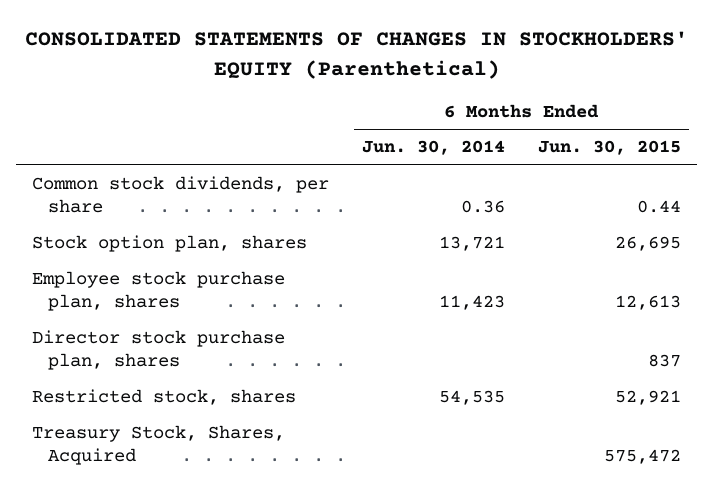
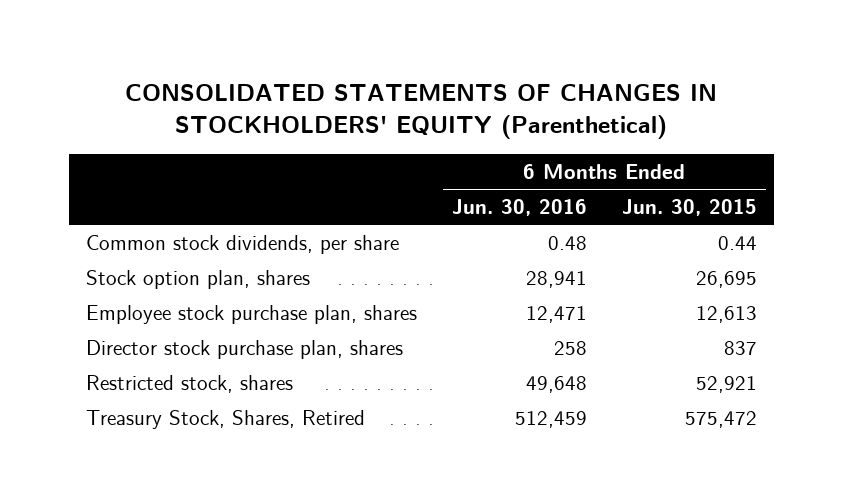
[362,140,506,156] Jun. 30, 2014 -> none
none -> [451,199,587,217] Jun. 30, 2016
[32,425,286,466] Treasury Stock, Shares, Acquired -> [86,409,366,429] Treasury Stock, Shares, Retired

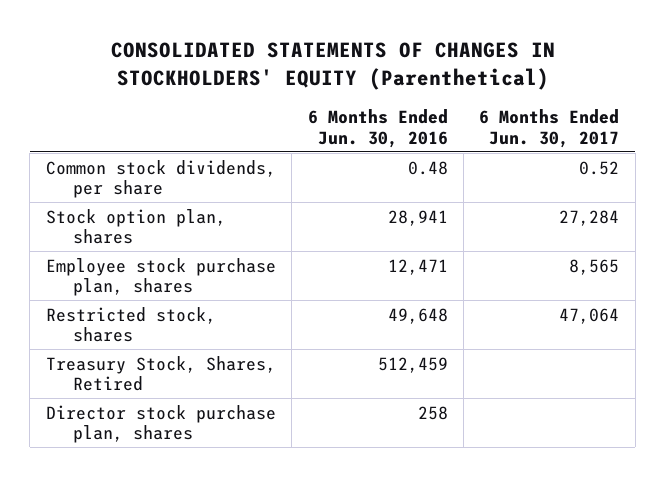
[621,199,757,217] Jun. 30, 2015 -> none
none -> [479,109,620,148] 6 Months Ended Jun. 30, 2017
[86,339,404,359] Director stock purchase plan, shares -> [45,404,276,444] Director stock purchase plan, shares

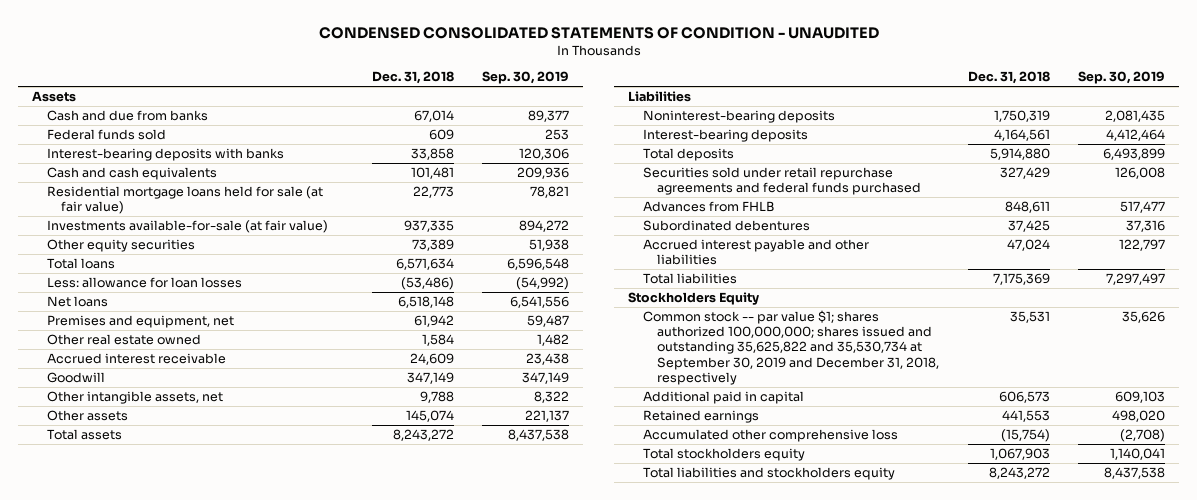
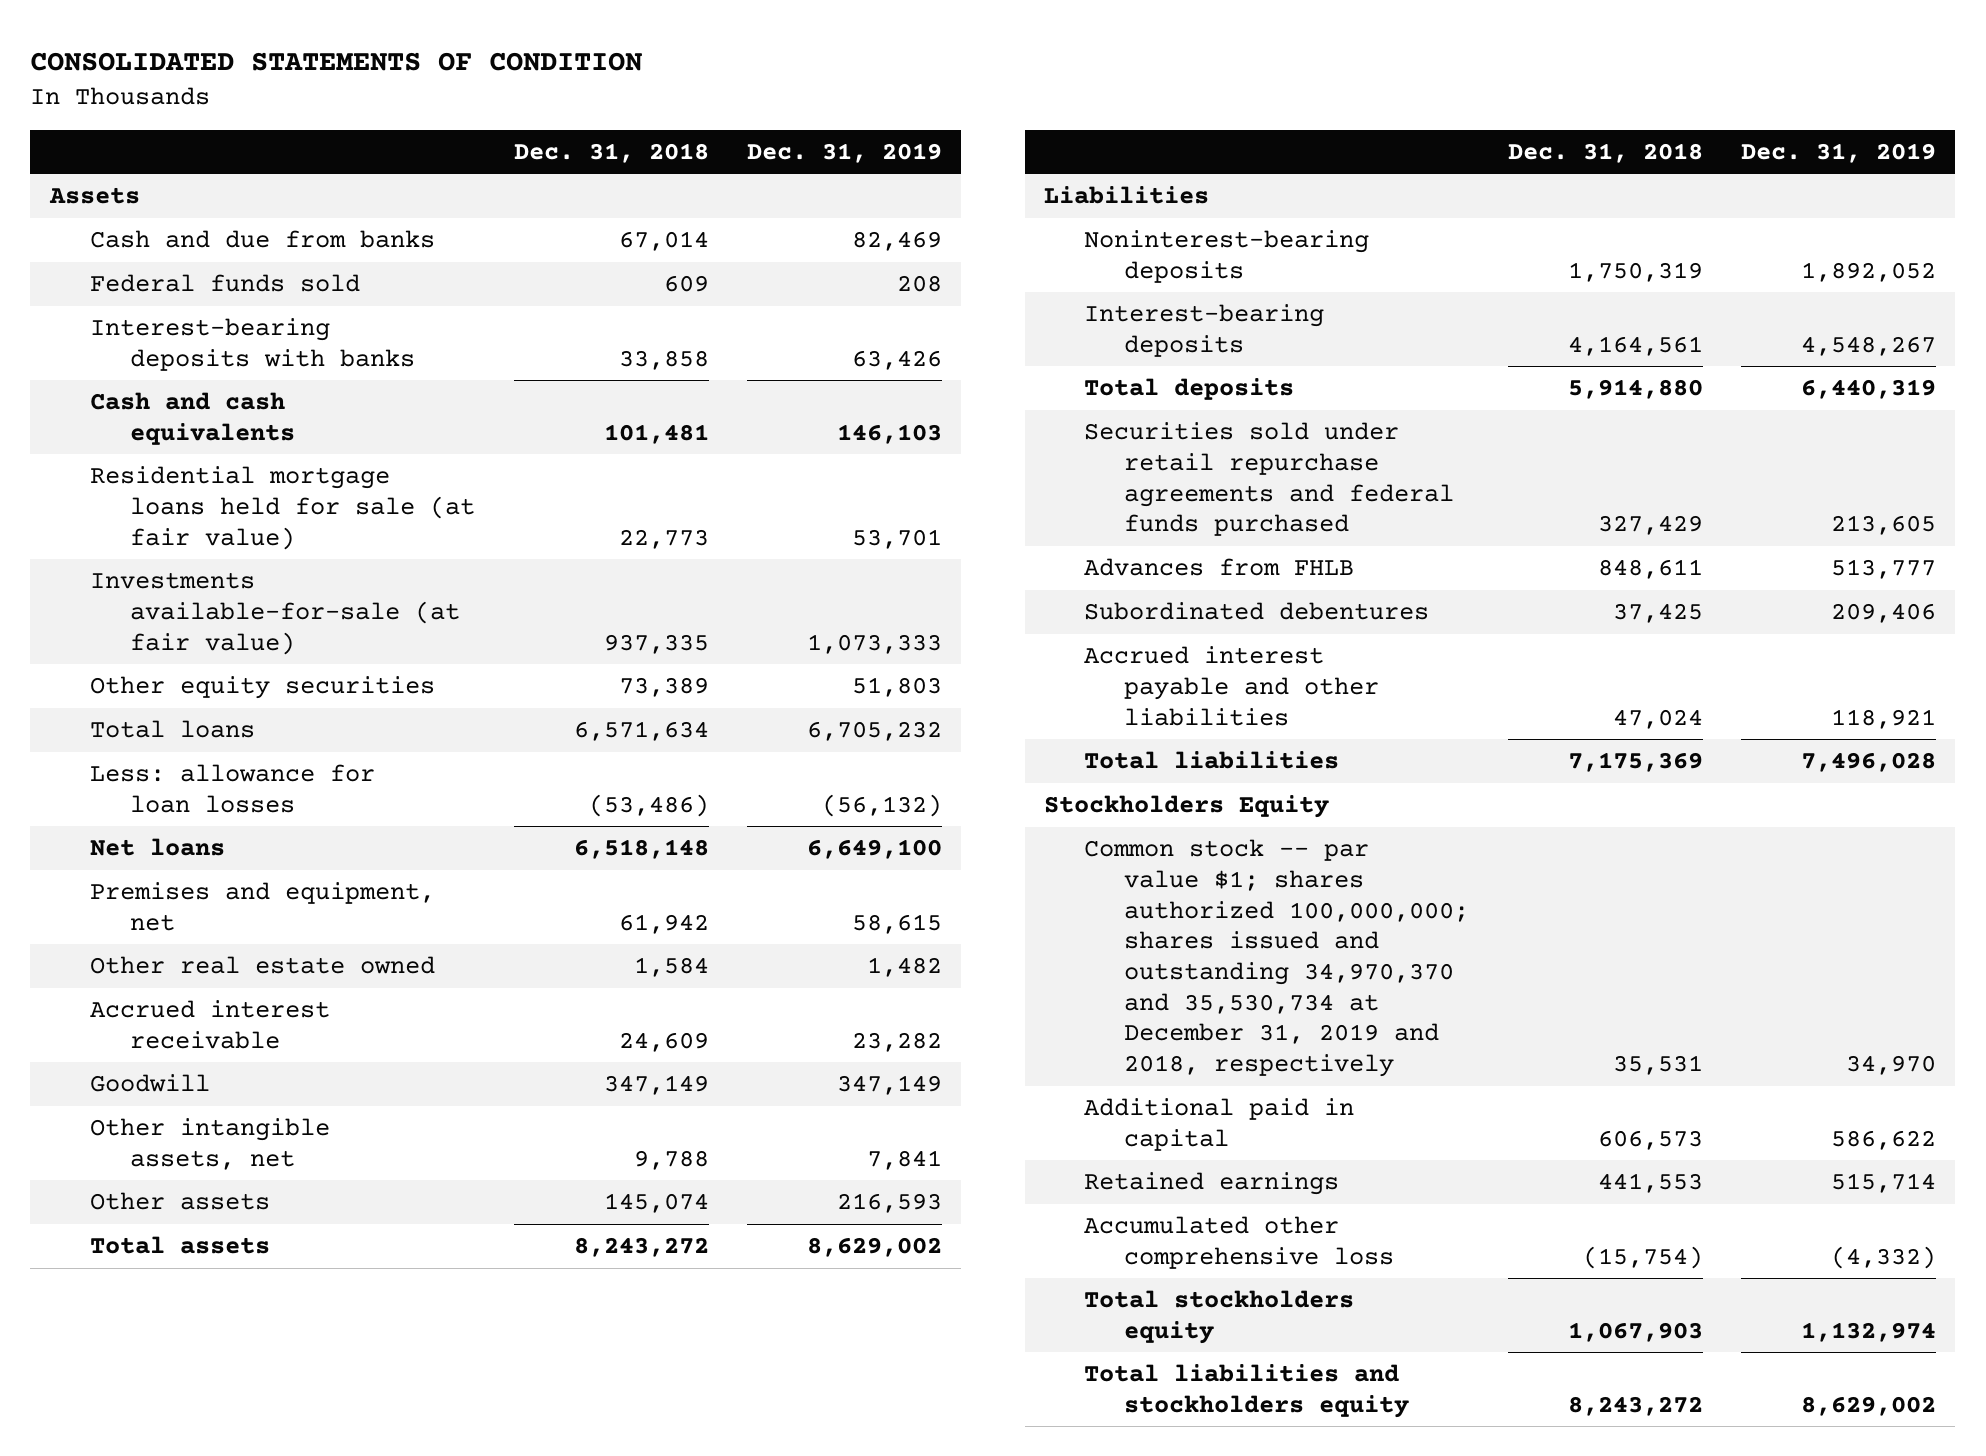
[318,26,879,39] CONDENSED CONSOLIDATED STATEMENTS OF CONDITION - UNAUDITED -> [30,51,643,71] CONSOLIDATED STATEMENTS OF CONDITION
[481,71,569,85] Sep. 30, 2019 -> none
none -> [746,142,942,163] Dec. 31, 2019
[642,310,940,385] Common stock -- par value $1; shares authorized 100,000,000; shares issued and outstanding 35,625,822 and 35,530,734 at September 30, 2019 and December 31, 2018, respectively -> [1084,839,1470,1078] Common stock -- par value $1; shares authorized 100,000,000; shares issued and outstanding 34,970,370 and 35,530,734 at December 31, 2019 and 2018, respectively

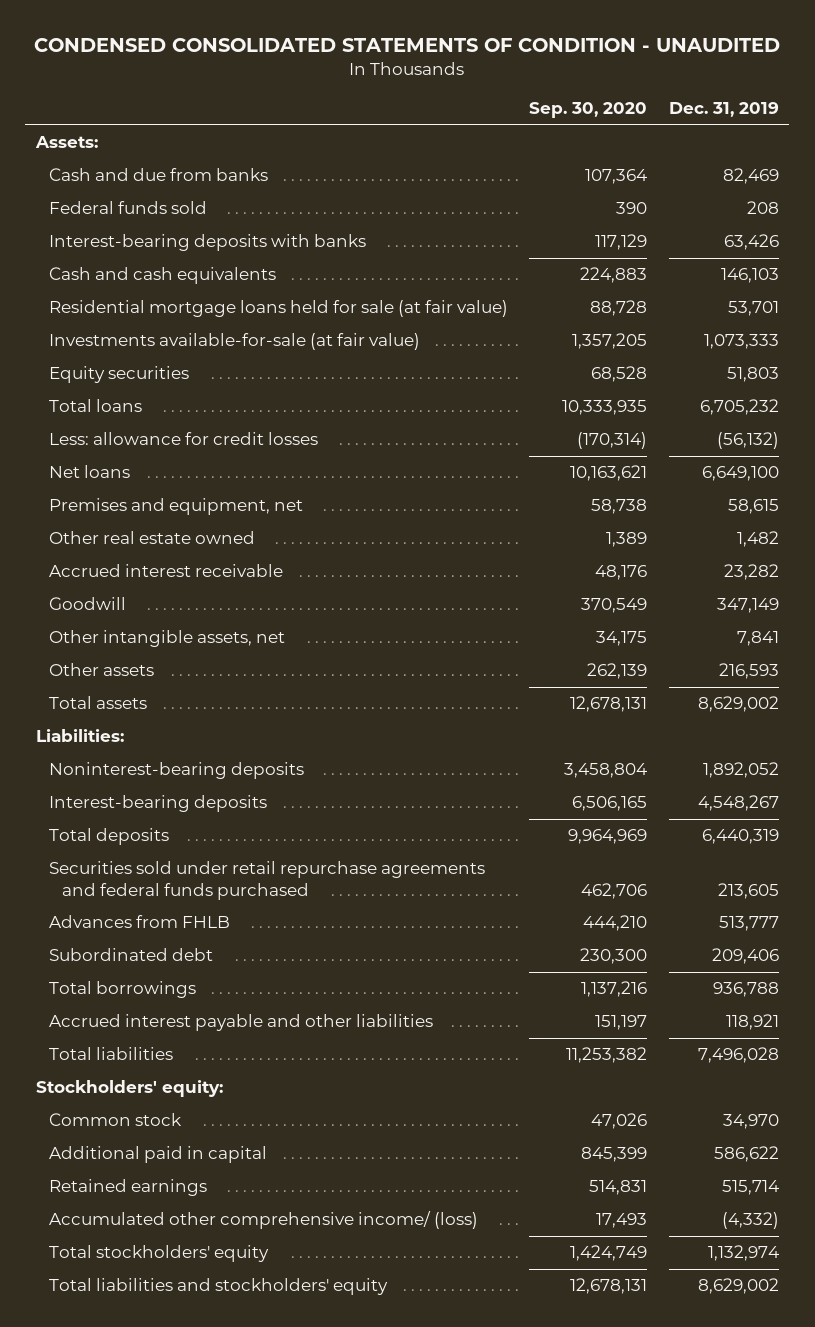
[30,51,643,71] CONSOLIDATED STATEMENTS OF CONDITION -> [34,37,781,52] CONDENSED CONSOLIDATED STATEMENTS OF CONDITION - UNAUDITED
[513,142,709,163] Dec. 31, 2018 -> none
none -> [529,102,648,119] Sep. 30, 2020
[48,187,140,205] Assets -> [35,136,99,149] Assets:
[89,676,435,700] Other equity securities -> [48,366,189,384] Equity securities
[89,764,375,813] Less: allowance for loan losses -> [48,432,318,446] Less: allowance for credit losses
[1043,186,1209,205] Liabilities -> [36,729,125,743] Liabilities:
[1084,602,1430,621] Subordinated debentures -> [48,948,213,962] Subordinated debt
none -> [48,981,196,999] Total borrowings
[1043,795,1329,819] Stockholders Equity -> [36,1080,224,1098] Stockholders' equity:
[1084,839,1470,1078] Common stock -- par value $1; shares authorized 100,000,000; shares issued and outstanding 34,970,370 and 35,530,734 at December 31, 2019 and 2018, respectively -> [48,1113,182,1127] Common stock
[1084,1216,1395,1269] Accumulated other comprehensive loss -> [48,1211,478,1230] Accumulated other comprehensive income/ (loss)
[1084,1290,1355,1344] Total stockholders equity -> [48,1245,269,1263] Total stockholders' equity
[1084,1364,1410,1418] Total liabilities and stockholders equity -> [48,1278,388,1296] Total liabilities and stockholders' equity

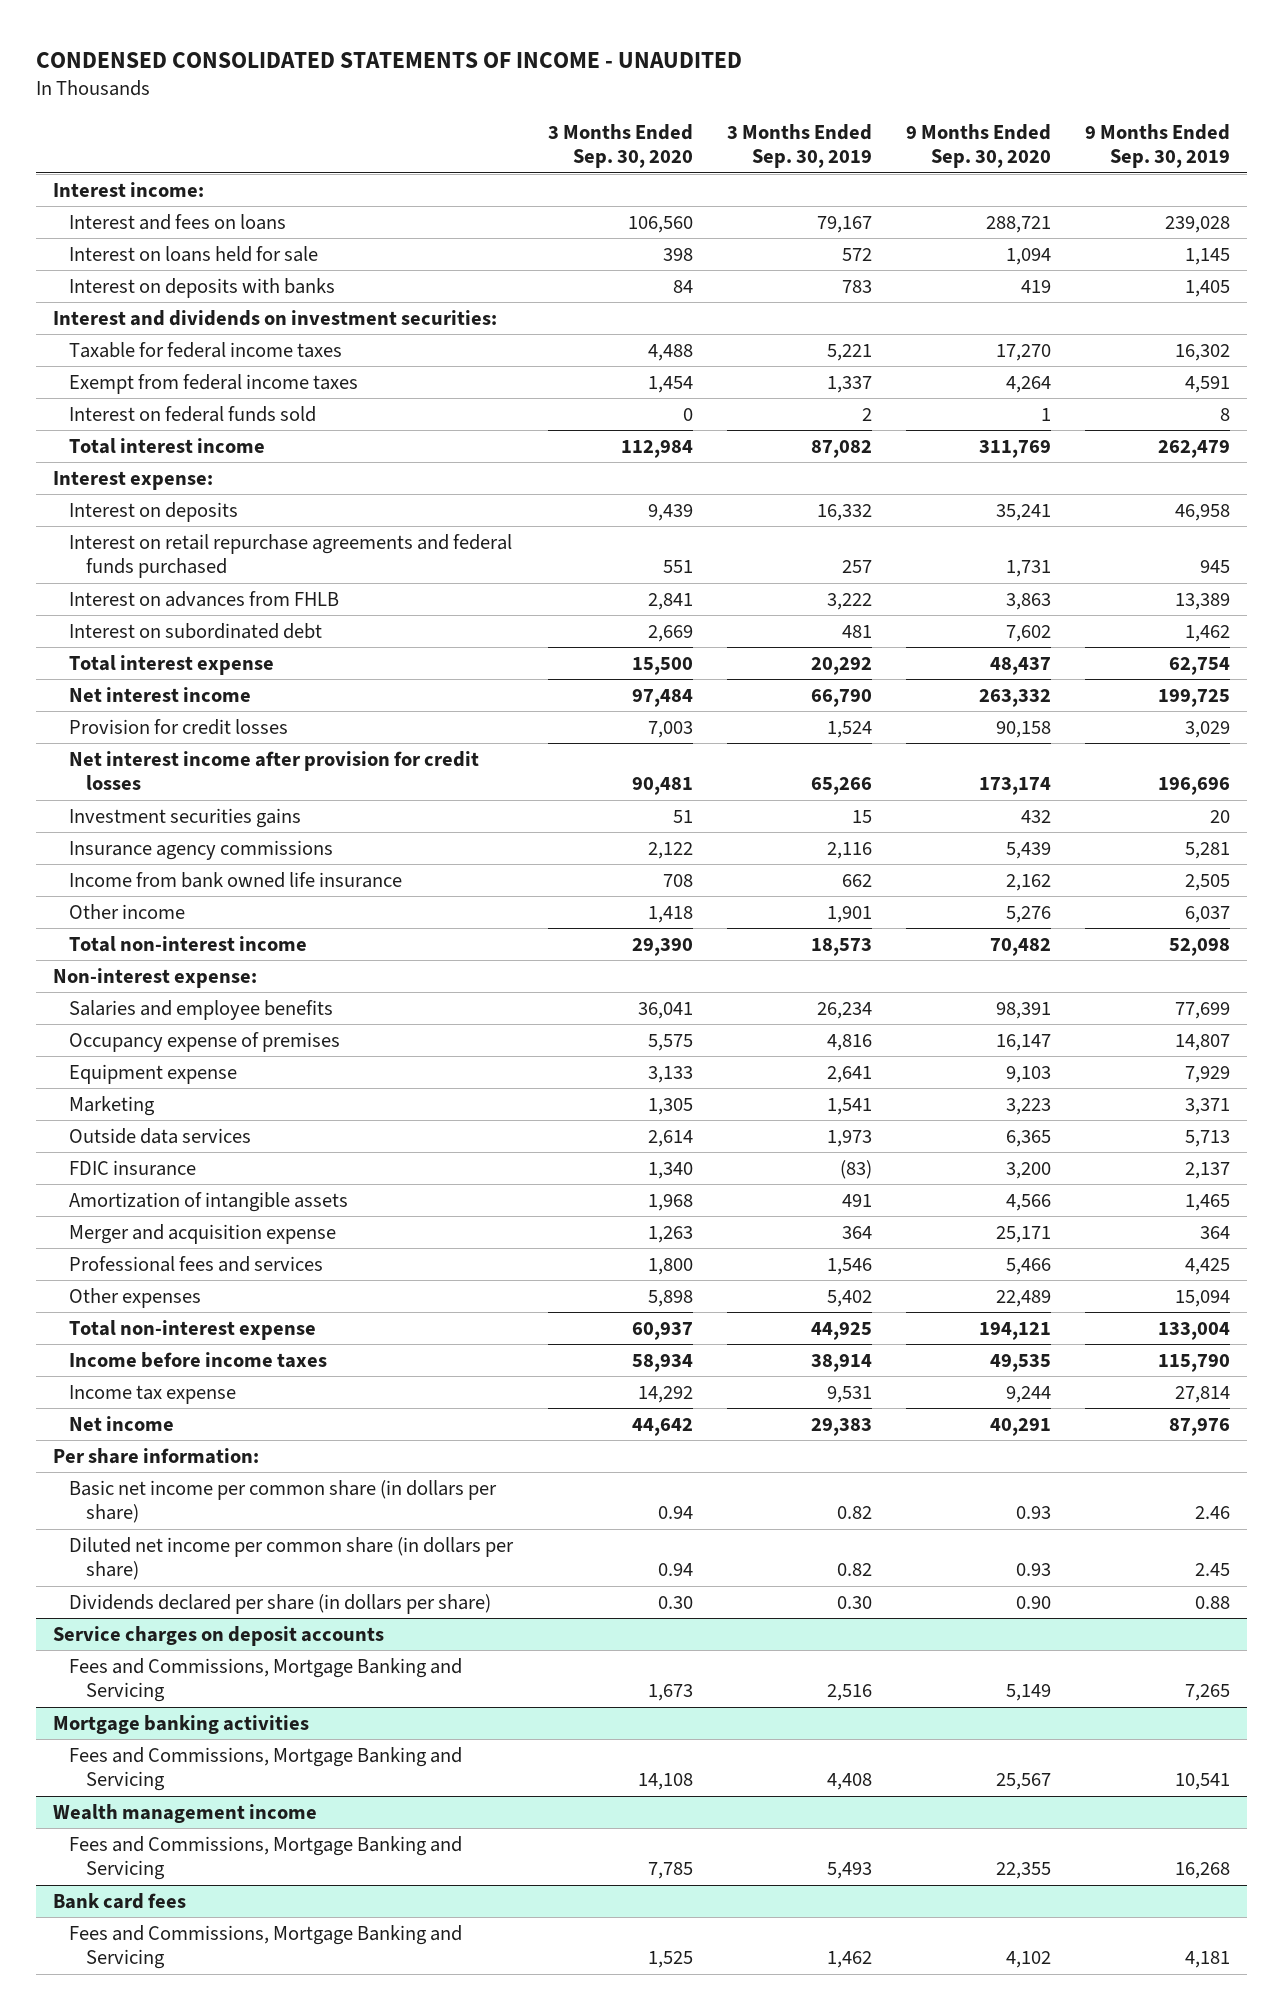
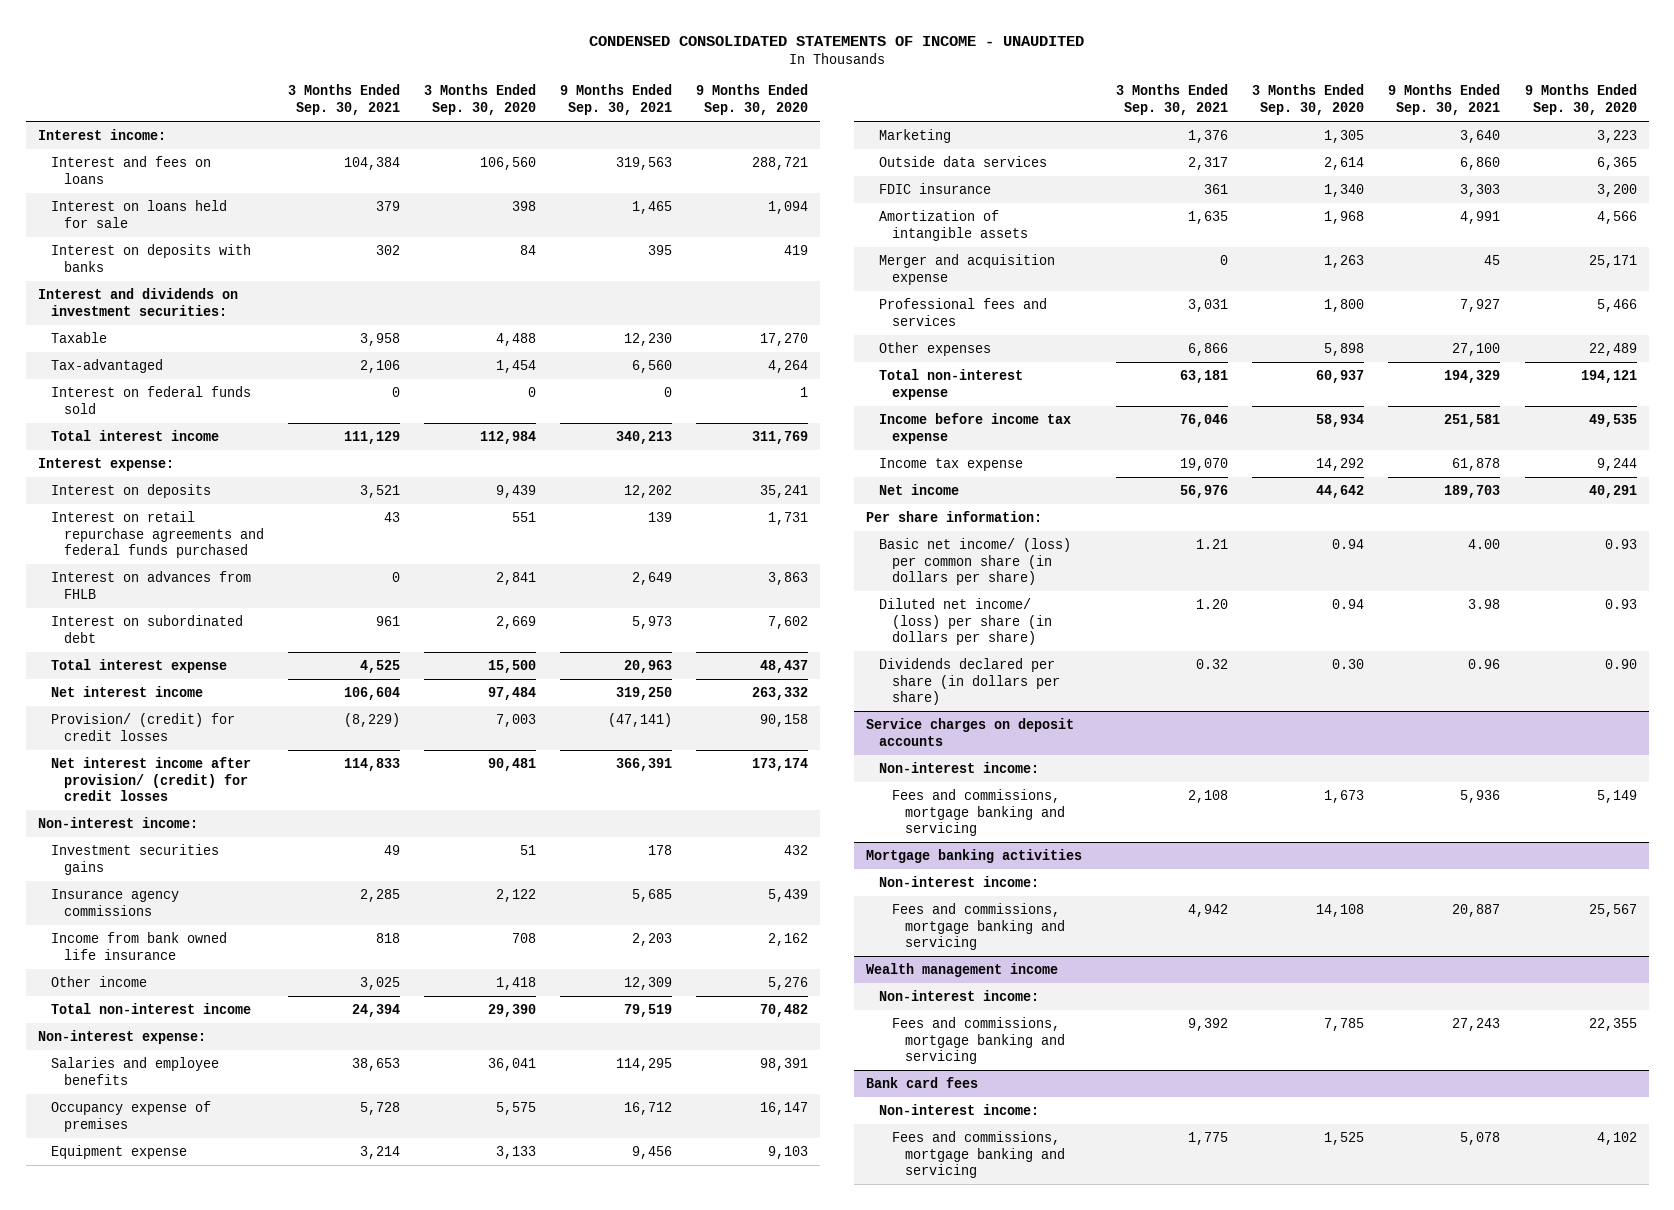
[726,123,872,169] 3 Months Ended Sep. 30, 2019 -> none
[1084,123,1230,169] 9 Months Ended Sep. 30, 2019 -> none
none -> [288,84,401,116] 3 Months Ended Sep. 30, 2021
none -> [560,84,673,116] 9 Months Ended Sep. 30, 2021
[69,341,343,358] Taxable for federal income taxes -> [50,331,107,343] Taxable
[69,373,359,394] Exempt from federal income taxes -> [50,358,163,373] Tax-advantaged
[69,718,289,735] Provision for credit losses -> [50,712,235,741] Provision/ (credit) for credit losses
[69,750,480,791] Net interest income after provision for credit losses -> [50,756,251,802] Net interest income after provision/ (credit) for credit losses
none -> [37,816,198,828] Non-interest income:
[69,1351,328,1368] Income before income taxes -> [878,412,1071,444] Income before income tax expense
[69,1479,498,1524] Basic net income per common share (in dollars per share) -> [878,537,1071,586] Basic net income/ (loss) per common share (in dollars per share)
[69,1536,515,1581] Diluted net income per common share (in dollars per share) -> [878,597,1053,646] Diluted net income/ (loss) per share (in dollars per share)
none -> [878,761,1039,773] Non-interest income:
[69,1657,463,1703] Fees and Commissions, Mortgage Banking and Servicing -> [892,788,1066,837] Fees and commissions, mortgage banking and servicing
none -> [878,875,1039,887] Non-interest income:
[69,1746,463,1792] Fees and Commissions, Mortgage Banking and Servicing -> [892,902,1066,951] Fees and commissions, mortgage banking and servicing
none -> [878,989,1039,1001] Non-interest income:
[69,1835,463,1881] Fees and Commissions, Mortgage Banking and Servicing -> [892,1016,1066,1065] Fees and commissions, mortgage banking and servicing
none -> [878,1103,1039,1115] Non-interest income:
[69,1924,463,1970] Fees and Commissions, Mortgage Banking and Servicing -> [892,1130,1066,1179] Fees and commissions, mortgage banking and servicing

